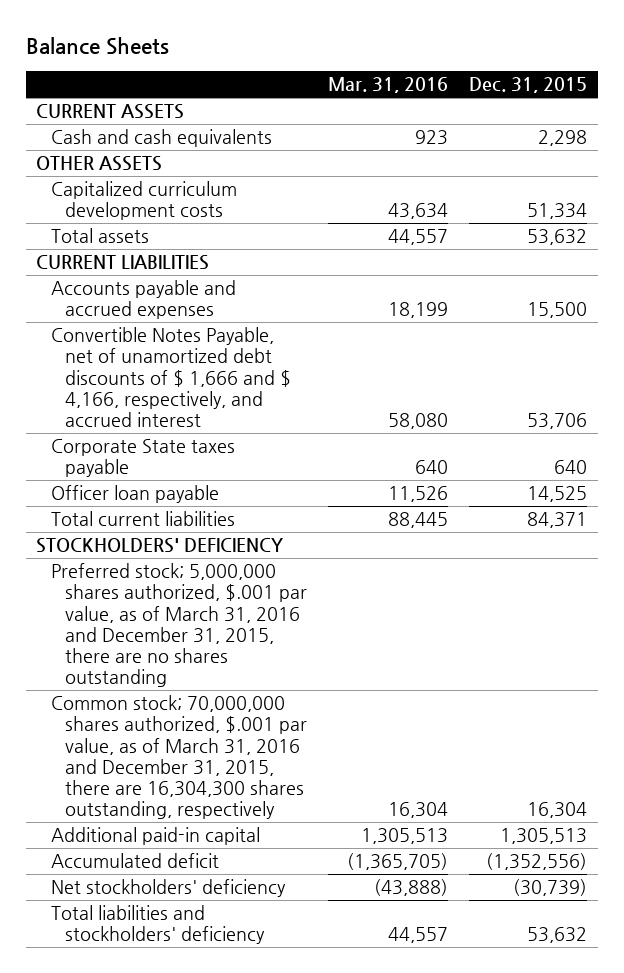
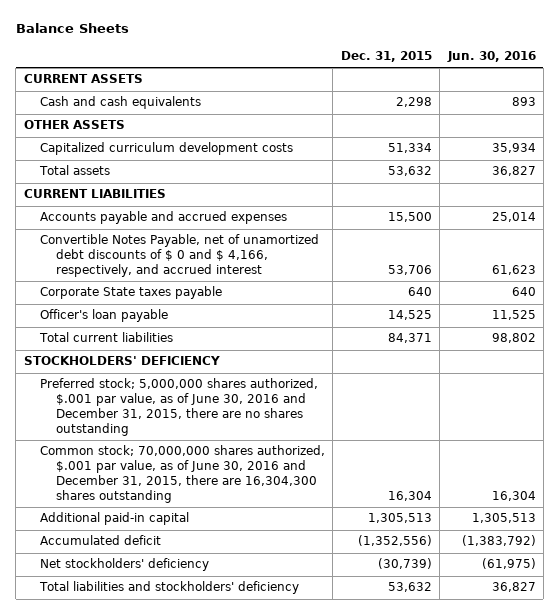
[328,77,449,94] Mar. 31, 2016 -> none
none -> [446,51,536,63] Jun. 30, 2016
[50,327,292,427] Convertible Notes Payable, net of unamortized debt discounts of $ 1,666 and $ 4,166, respectively, and accrued interest -> [40,234,320,277] Convertible Notes Payable, net of unamortized debt discounts of $ 0 and $ 4,166, respectively, and accrued interest
[50,485,219,504] Officer loan payable -> [40,309,169,323] Officer's loan payable
[50,563,308,687] Preferred stock; 5,000,000 shares authorized, $.001 par value, as of March 31, 2016 and December 31, 2015, there are no shares outstanding -> [40,378,319,436] Preferred stock; 5,000,000 shares authorized, $.001 par value, as of June 30, 2016 and December 31, 2015, there are no shares outstanding
[50,695,308,819] Common stock; 70,000,000 shares authorized, $.001 par value, as of March 31, 2016 and December 31, 2015, there are 16,304,300 shares outstanding, respectively -> [40,445,326,503] Common stock; 70,000,000 shares authorized, $.001 par value, as of June 30, 2016 and December 31, 2015, there are 16,304,300 shares outstanding

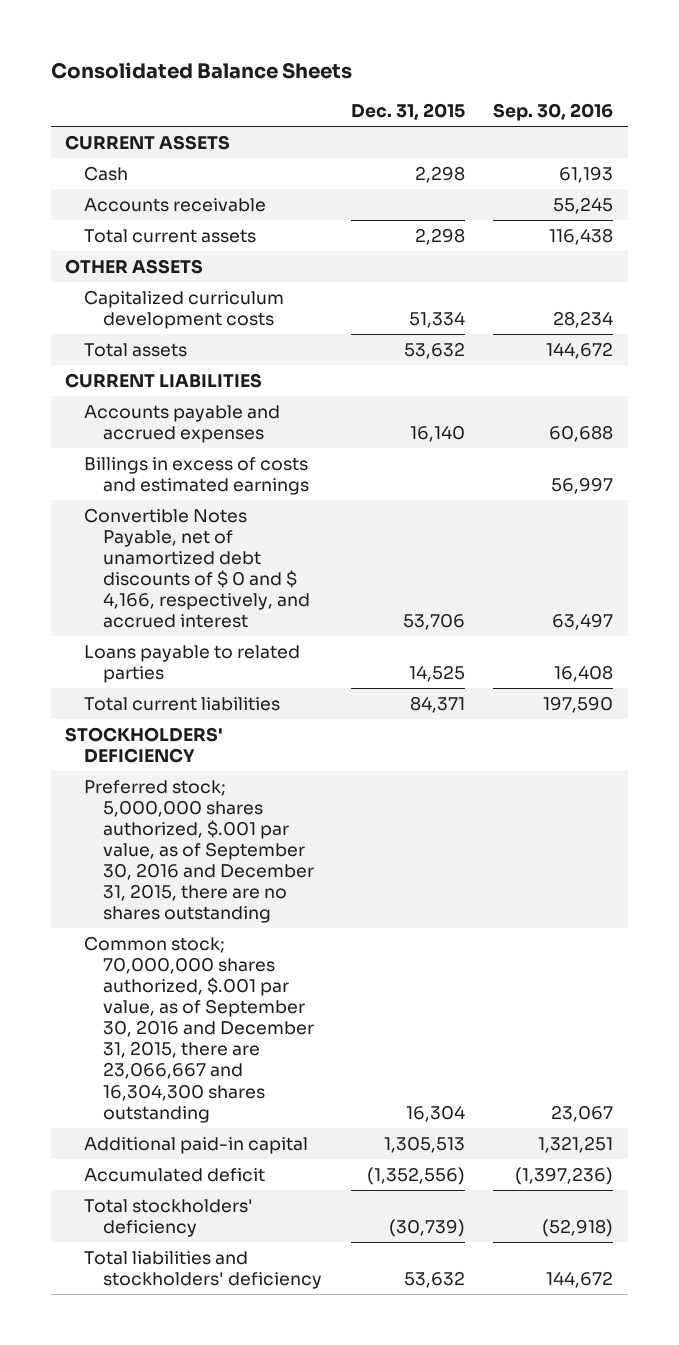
[15,23,129,34] Balance Sheets -> [51,62,353,80] Consolidated Balance Sheets
[446,51,536,63] Jun. 30, 2016 -> none
none -> [493,103,614,122] Sep. 30, 2016
[40,96,202,110] Cash and cash equivalents -> [84,165,129,181] Cash
none -> [84,197,267,212] Accounts receivable
none -> [84,228,257,243] Total current assets
[387,212,432,223] 15,500 -> [409,424,465,442] 16,140
none -> [84,456,310,495] Billings in excess of costs and estimated earnings
[40,286,223,300] Corporate State taxes payable -> none
[40,309,169,323] Officer's loan payable -> [84,644,301,683] Loans payable to related parties
[40,378,319,436] Preferred stock; 5,000,000 shares authorized, $.001 par value, as of June 30, 2016 and December 31, 2015, there are no shares outstanding -> [84,779,315,924] Preferred stock; 5,000,000 shares authorized, $.001 par value, as of September 30, 2016 and December 31, 2015, there are no shares outstanding
[40,445,326,503] Common stock; 70,000,000 shares authorized, $.001 par value, as of June 30, 2016 and December 31, 2015, there are 16,304,300 shares outstanding -> [84,935,315,1123] Common stock; 70,000,000 shares authorized, $.001 par value, as of September 30, 2016 and December 31, 2015, there are 23,066,667 and 16,304,300 shares outstanding
[40,558,210,572] Net stockholders' deficiency -> [84,1198,254,1237] Total stockholders' deficiency

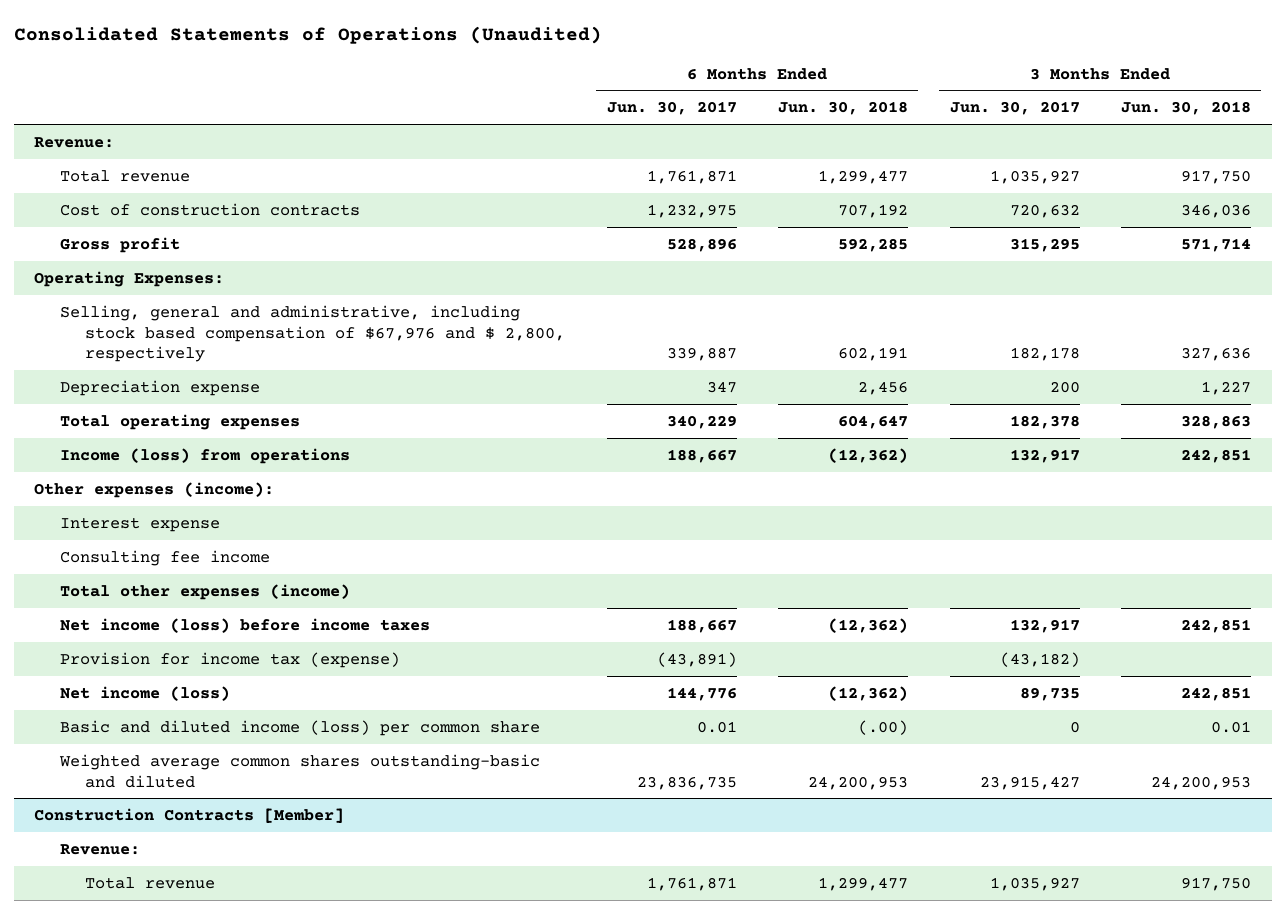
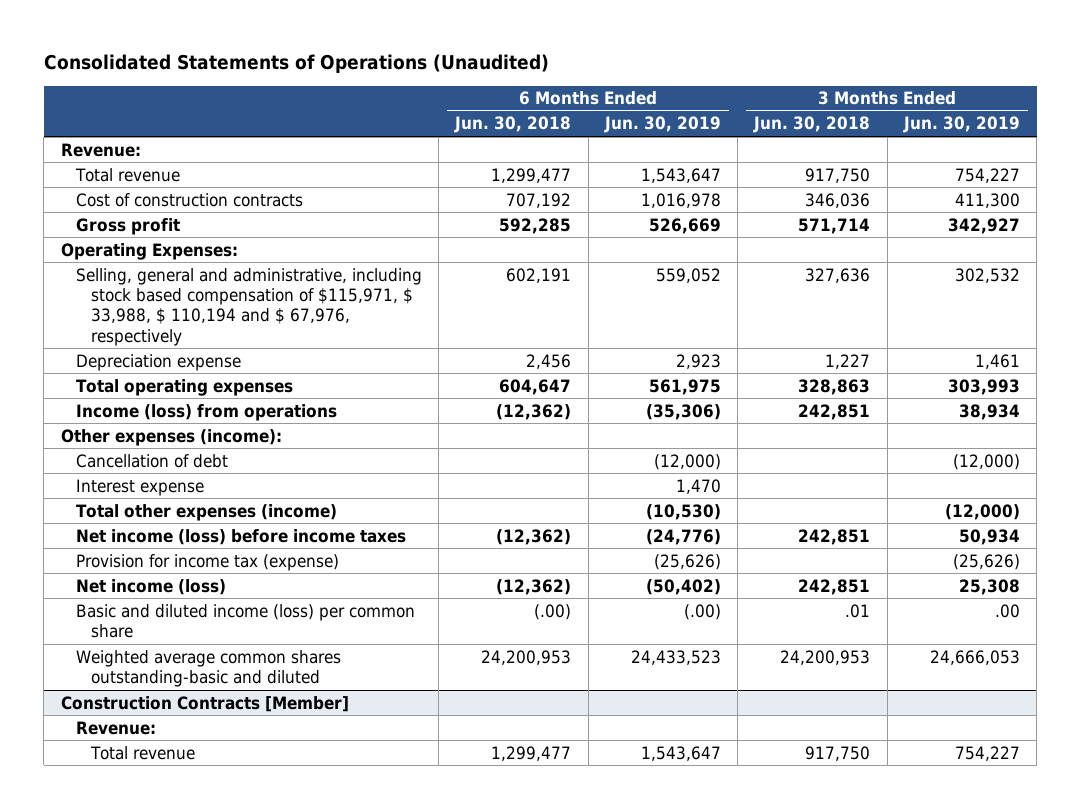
[606,101,737,116] Jun. 30, 2017 -> none
[949,101,1080,116] Jun. 30, 2017 -> none
none -> [603,116,721,134] Jun. 30, 2019
none -> [902,116,1020,134] Jun. 30, 2019
[59,304,566,363] Selling, general and administrative, including stock based compensation of $67,976 and $ 2,800, respectively -> [75,267,422,346] Selling, general and administrative, including stock based compensation of $115,971, $ 33,988, $ 110,194 and $ 67,976, respectively
none -> [75,453,228,468] Cancellation of debt
[59,549,270,566] Consulting fee income -> none
[1211,720,1252,733] 0.01 -> [845,603,871,618] .01

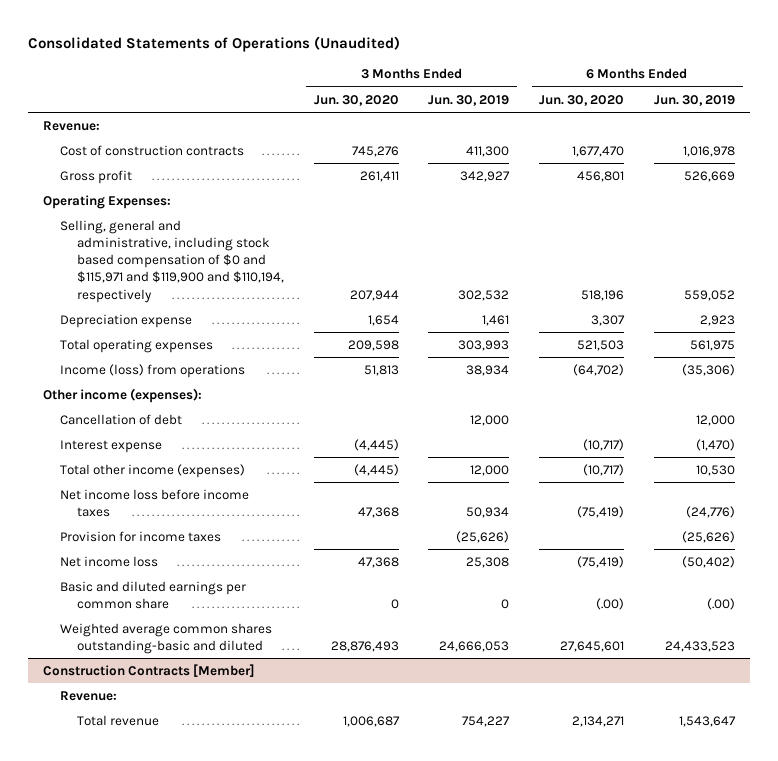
[454,116,572,134] Jun. 30, 2018 -> none
[753,116,871,134] Jun. 30, 2018 -> none
none -> [313,94,399,106] Jun. 30, 2020
none -> [539,94,625,106] Jun. 30, 2020
[74,167,180,182] Total revenue -> none
[75,267,422,346] Selling, general and administrative, including stock based compensation of $115,971, $ 33,988, $ 110,194 and $ 67,976, respectively -> [59,219,284,303] Selling, general and administrative, including stock based compensation of $0 and $115,971 and $119,900 and $110,194, respectively
[60,428,282,446] Other expenses (income): -> [42,387,202,403] Other income (expenses):
[653,453,721,470] (12,000) -> [696,414,736,426] 12,000
[952,453,1020,470] (12,000) -> [470,414,510,426] 12,000
[675,478,721,494] 1,470 -> [696,438,736,451] (1,470)
[75,503,337,521] Total other expenses (income) -> [59,463,245,478] Total other income (expenses)
[645,503,721,520] (10,530) -> [696,464,736,476] 10,530
[944,503,1020,520] (12,000) -> [470,464,510,476] 12,000
[75,528,406,545] Net income (loss) before income taxes -> [59,488,249,517] Net income loss before income taxes
[75,553,339,571] Provision for income tax (expense) -> [59,530,221,542] Provision for income taxes
[75,578,226,595] Net income (loss) -> [59,555,158,567] Net income loss
[75,603,415,638] Basic and diluted income (loss) per common share -> [59,580,246,609] Basic and diluted earnings per common share
[994,603,1020,618] .00 -> [501,598,510,609] 0

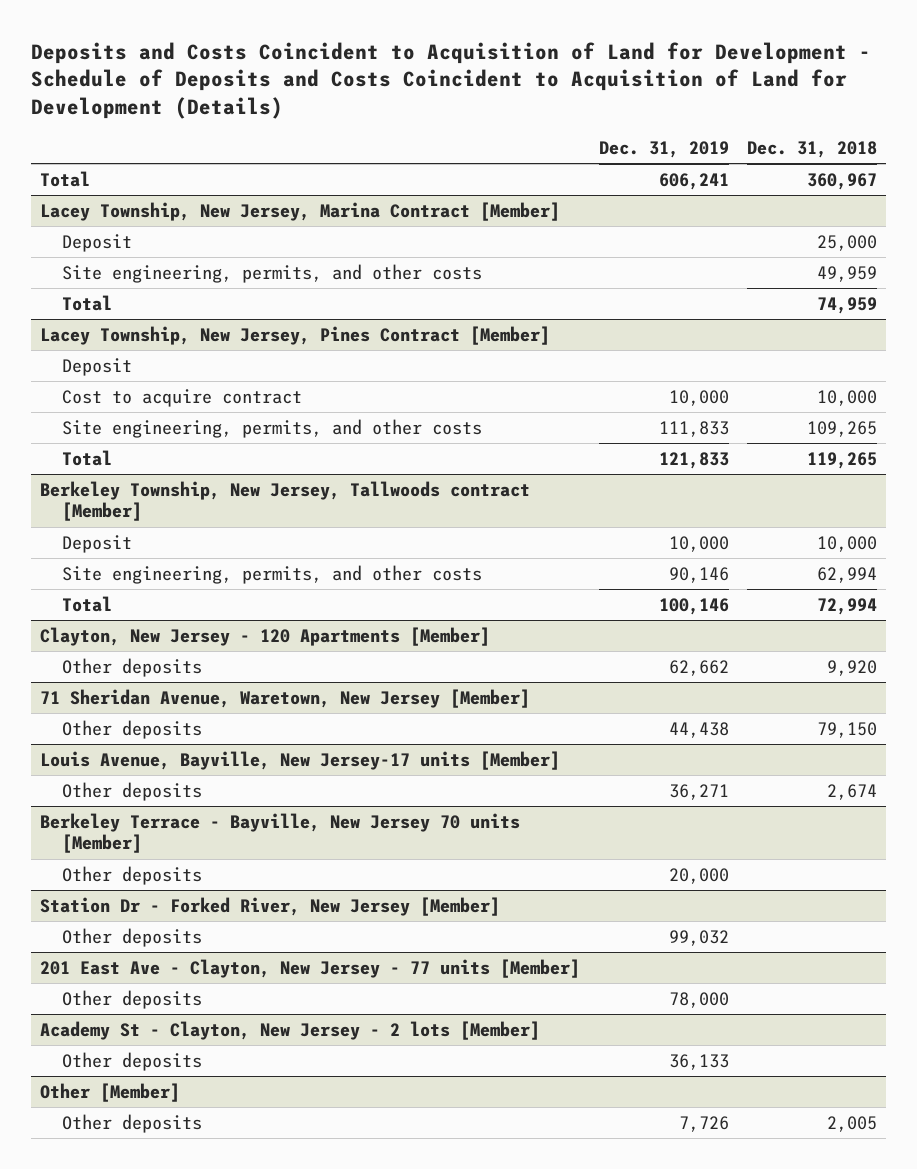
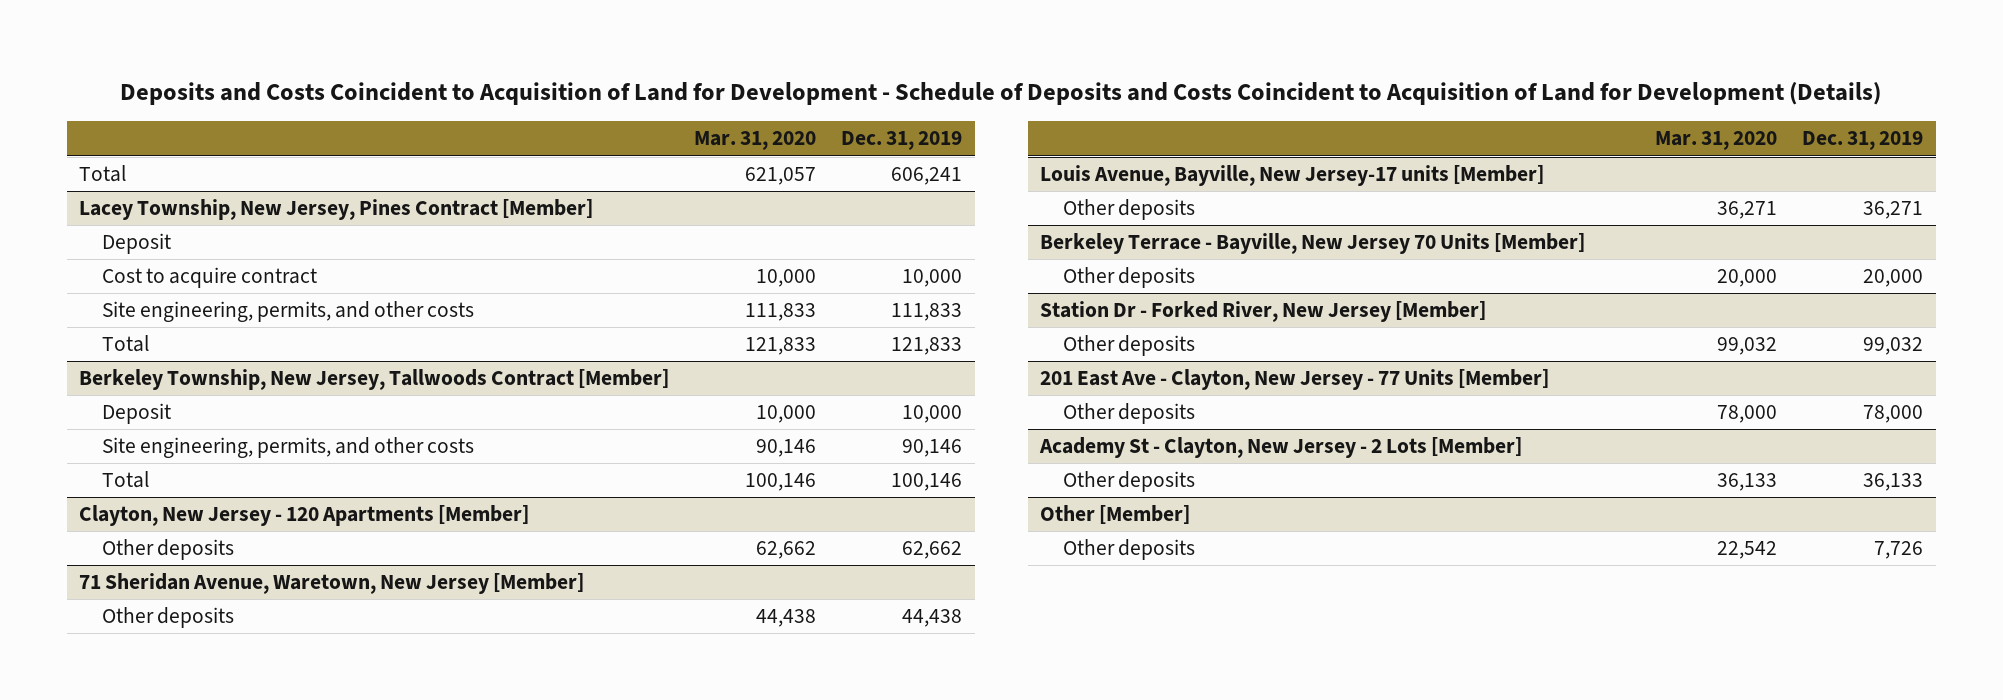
[746,140,877,158] Dec. 31, 2018 -> none
none -> [694,131,817,151] Mar. 31, 2020
[40,201,561,221] Lacey Township, New Jersey, Marina Contract [Member] -> none
[62,233,133,252] Deposit -> none
[62,263,483,283] Site engineering, permits, and other costs -> none
[62,294,113,311] Total -> none
[40,480,531,522] Berkeley Township, New Jersey, Tallwoods contract [Member] -> [79,369,670,391] Berkeley Township, New Jersey, Tallwoods Contract [Member]
[40,812,521,854] Berkeley Terrace - Bayville, New Jersey 70 units [Member] -> [1040,233,1586,255] Berkeley Terrace - Bayville, New Jersey 70 Units [Member]
[40,958,581,978] 201 East Ave - Clayton, New Jersey - 77 units [Member] -> [1040,369,1550,391] 201 East Ave - Clayton, New Jersey - 77 Units [Member]
[40,1020,541,1040] Academy St - Clayton, New Jersey - 2 lots [Member] -> [1039,437,1523,459] Academy St - Clayton, New Jersey - 2 Lots [Member]

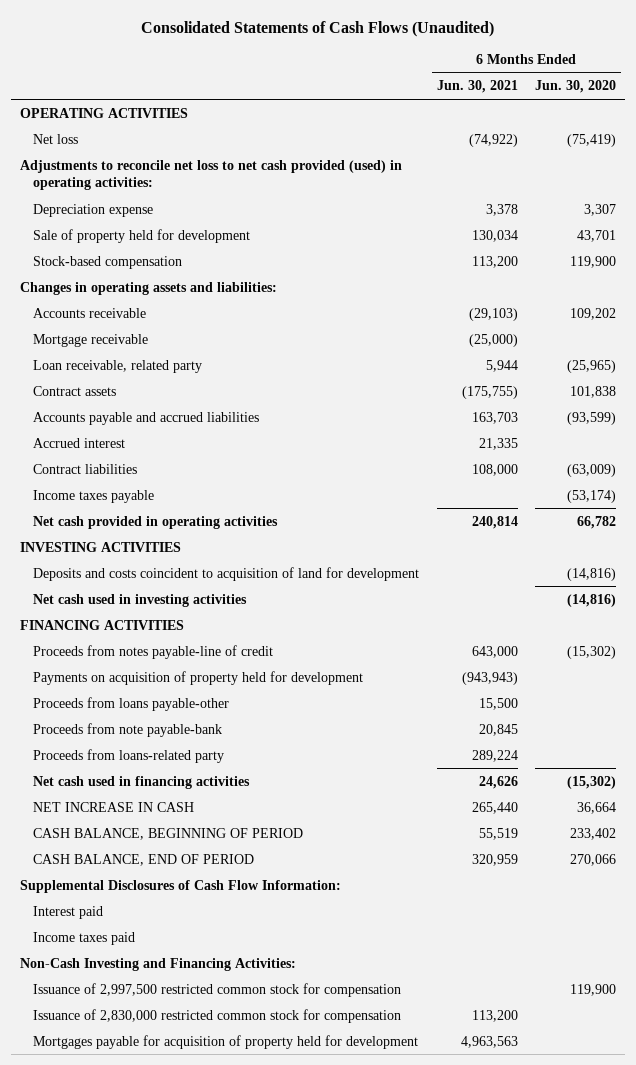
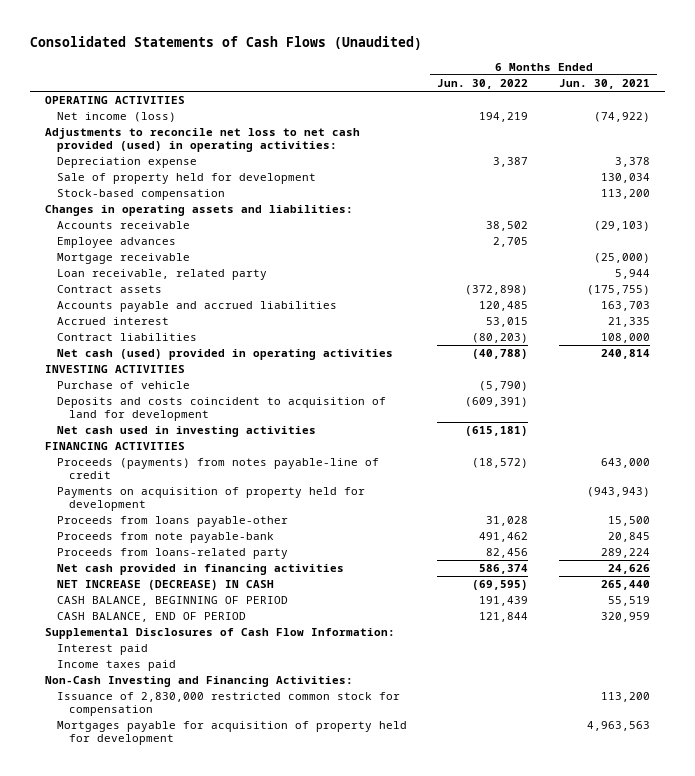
[535,80,617,94] Jun. 30, 2020 -> none
none -> [437,79,529,90] Jun. 30, 2022
[32,133,78,144] Net loss -> [56,112,176,123] Net income (loss)
none -> [56,237,176,249] Employee advances
[32,489,154,503] Income taxes payable -> none
[32,515,278,529] Net cash provided in operating activities -> [56,349,393,361] Net cash (used) provided in operating activities
none -> [56,381,190,390] Purchase of vehicle
[32,644,273,659] Proceeds from notes payable-line of credit -> [56,458,379,480] Proceeds (payments) from notes payable-line of credit
[32,775,250,789] Net cash used in financing activities -> [56,564,344,576] Net cash provided in financing activities
[32,801,194,812] NET INCREASE IN CASH -> [56,580,274,591] NET INCREASE (DECREASE) IN CASH
[32,982,401,997] Issuance of 2,997,500 restricted common stock for compensation -> none

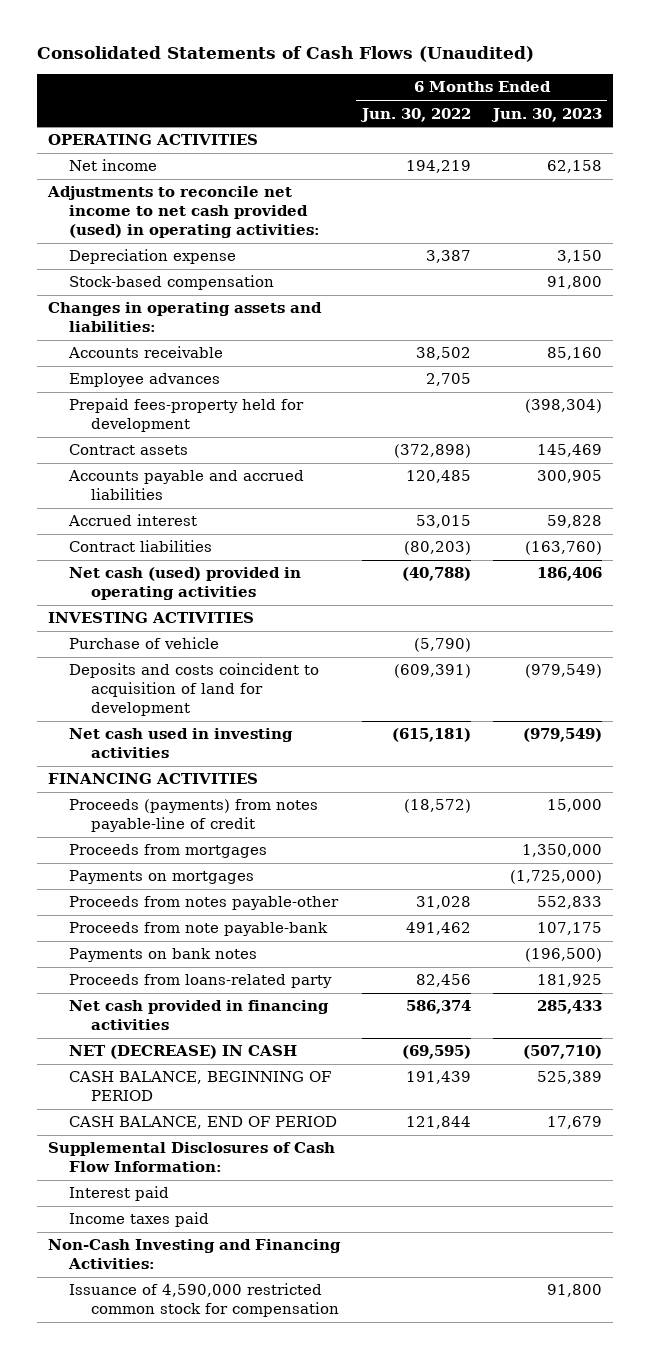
[558,79,650,90] Jun. 30, 2021 -> none
none -> [490,107,602,122] Jun. 30, 2023
[56,112,176,123] Net income (loss) -> [69,159,158,172] Net income
[45,128,361,153] Adjustments to reconcile net loss to net cash provided (used) in operating activities: -> [46,186,321,239] Adjustments to reconcile net income to net cash provided (used) in operating activities:
[56,173,316,185] Sale of property held for development -> none
[56,253,190,265] Mortgage receivable -> none
[56,269,267,281] Loan receivable, related party -> none
none -> [69,398,305,433] Prepaid fees-property held for development
[56,487,365,512] Payments on acquisition of property held for development -> none
none -> [69,844,268,859] Proceeds from mortgages
none -> [69,870,255,885] Payments on mortgages
[56,516,288,528] Proceeds from loans payable-other -> [69,896,340,911] Proceeds from notes payable-other
none -> [69,948,258,963] Payments on bank notes
[56,580,274,591] NET INCREASE (DECREASE) IN CASH -> [69,1045,298,1060] NET (DECREASE) IN CASH
[56,721,407,746] Mortgages payable for acquisition of property held for development -> none
[56,692,400,717] Issuance of 2,830,000 restricted common stock for compensation -> [69,1283,339,1318] Issuance of 4,590,000 restricted common stock for compensation

